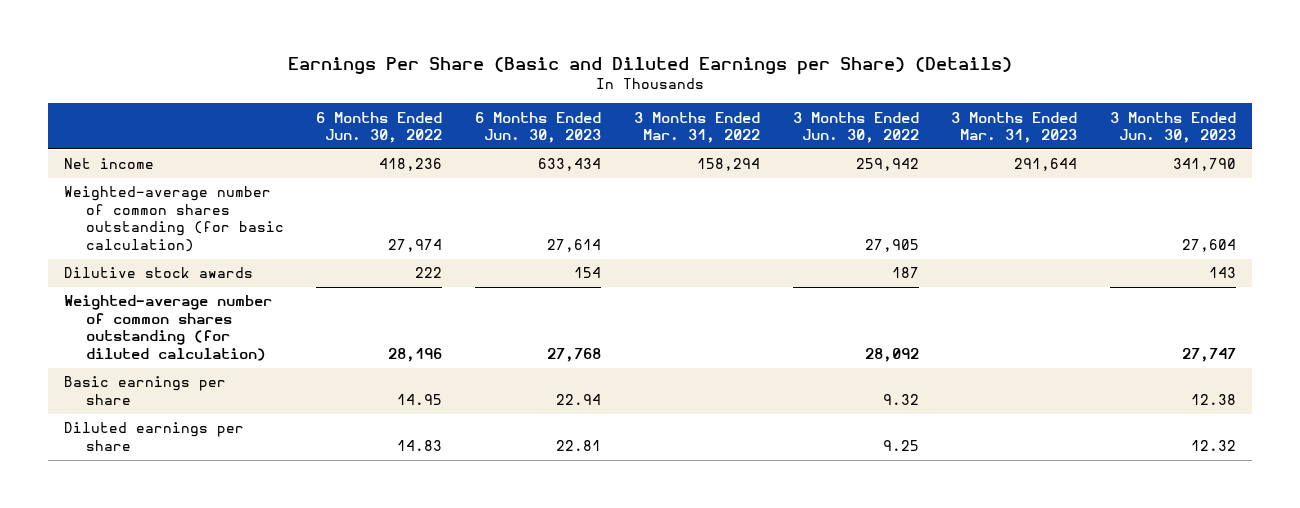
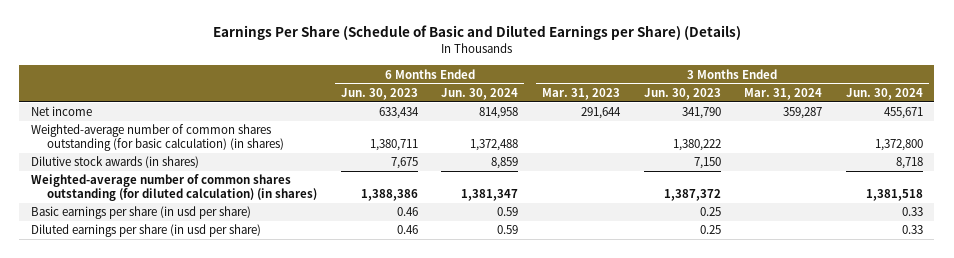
[288,56,1013,75] Earnings Per Share (Basic and Diluted Earnings per Share) (Details) -> [212,25,741,41] Earnings Per Share (Schedule of Basic and Diluted Earnings per Share) (Details)
[316,111,443,144] 6 Months Ended Jun. 30, 2022 -> none
[633,111,760,144] 3 Months Ended Mar. 31, 2022 -> none
[792,111,919,144] 3 Months Ended Jun. 30, 2022 -> none
none -> [441,87,519,100] Jun. 30, 2024
none -> [744,87,823,100] Mar. 31, 2024
none -> [845,87,923,100] Jun. 30, 2024
[64,186,284,252] Weighted-average number of common shares outstanding (for basic calculation) -> [31,124,285,152] Weighted-average number of common shares outstanding (for basic calculation) (in shares)
[547,238,602,252] 27,614 -> [369,139,418,152] 1,380,711
[1182,238,1237,252] 27,604 -> [672,139,721,152] 1,380,222
[64,267,254,279] Dilutive stock awards -> [31,156,200,169] Dilutive stock awards (in shares)
[574,267,602,279] 154 -> [390,157,418,170] 7,675
[1209,267,1237,279] 143 -> [693,157,721,170] 7,150
[64,295,273,361] Weighted-average number of common shares outstanding (for diluted calculation) -> [31,174,318,202] Weighted-average number of common shares outstanding (for diluted calculation) (in shares)
[547,347,602,362] 27,768 -> [360,189,418,202] 1,388,386
[1182,347,1237,362] 27,747 -> [663,189,721,202] 1,387,372
[64,376,227,405] Basic earnings per share -> [31,206,252,220] Basic earnings per share (in usd per share)
[556,393,602,405] 22.94 -> [396,207,418,217] 0.46
[1191,393,1237,405] 12.38 -> [699,207,721,217] 0.25
[64,422,245,451] Diluted earnings per share -> [31,224,262,238] Diluted earnings per share (in usd per share)
[556,439,602,451] 22.81 -> [396,225,418,235] 0.46
[1191,439,1237,451] 12.32 -> [699,225,721,235] 0.25

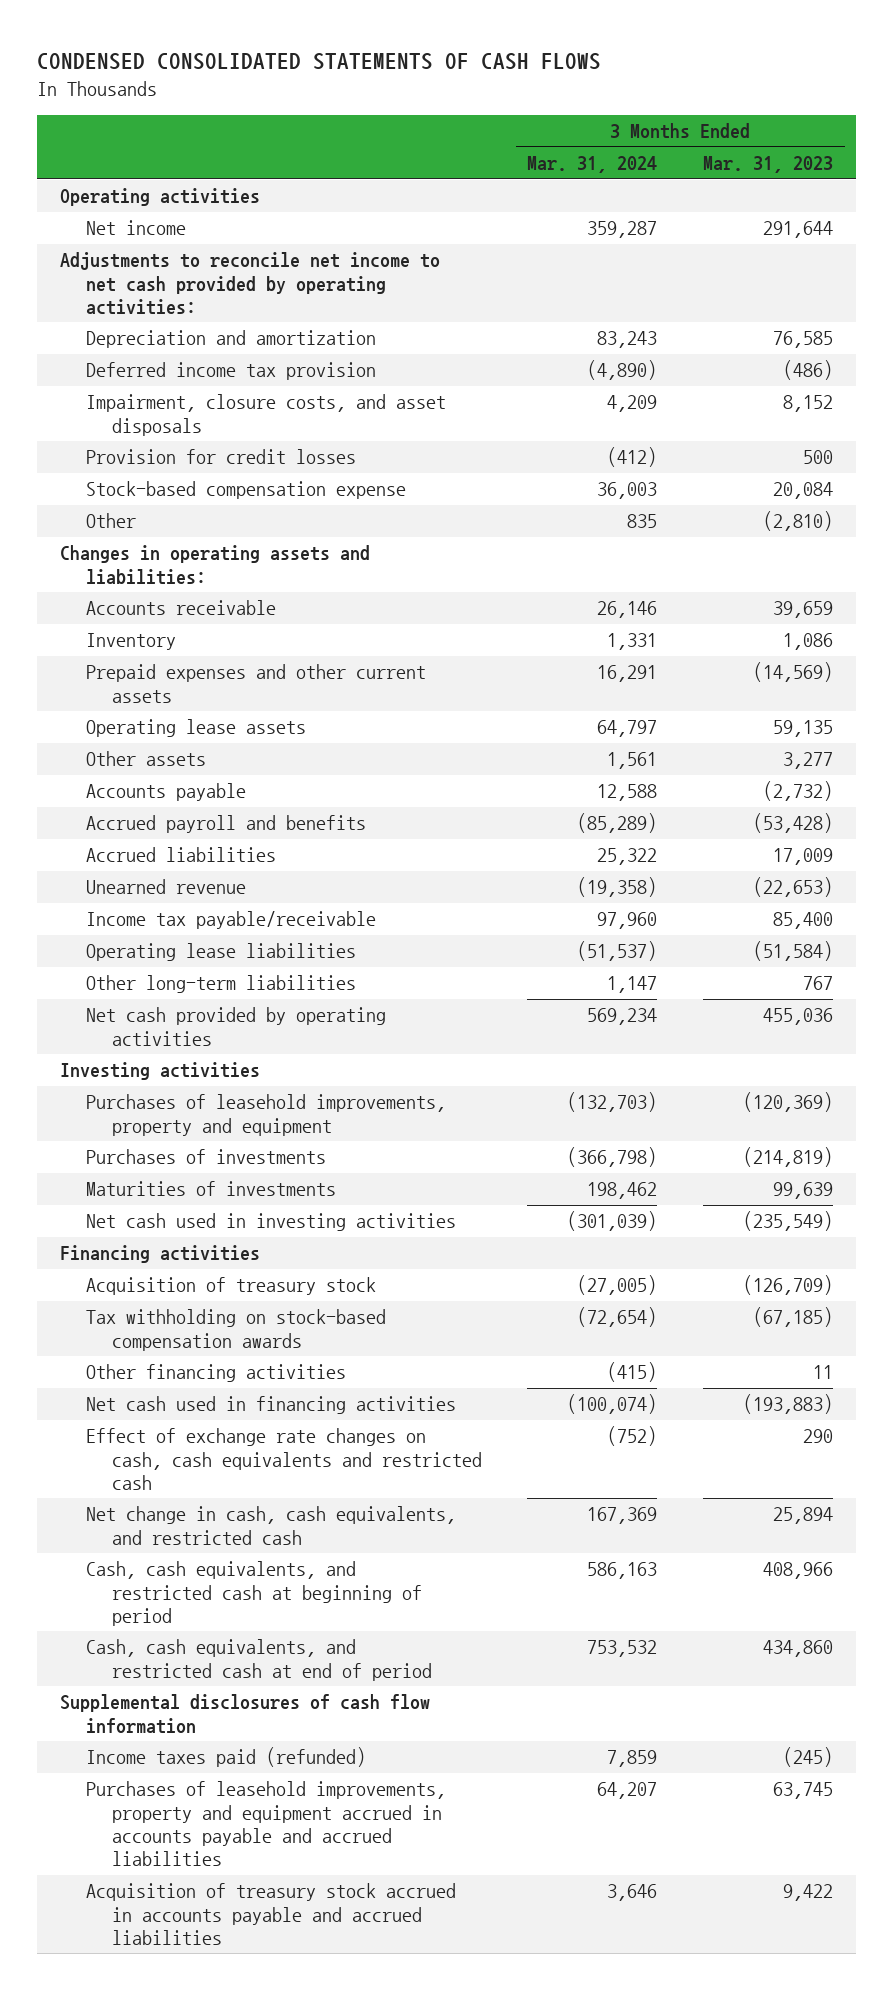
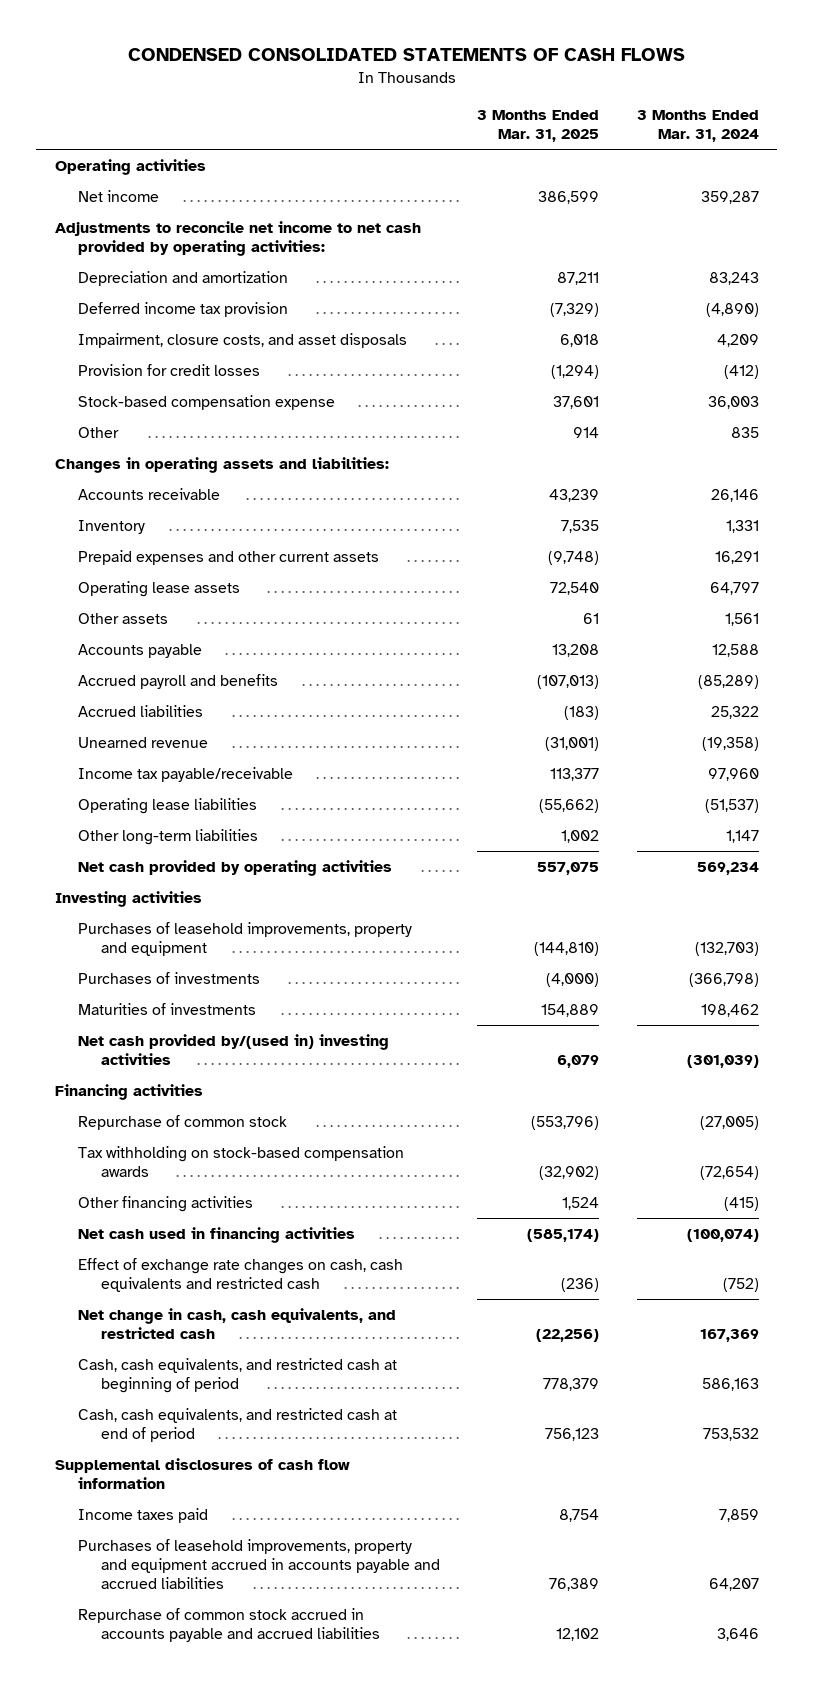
[703,156,834,174] Mar. 31, 2023 -> none
none -> [477,110,600,143] 3 Months Ended Mar. 31, 2025
[85,1213,456,1232] Net cash used in investing activities -> [78,1033,390,1066] Net cash provided by/(used in) investing activities
[85,1277,376,1296] Acquisition of treasury stock -> [78,1114,288,1130] Repurchase of common stock
[85,1747,366,1768] Income taxes paid (refunded) -> [78,1507,209,1523] Income taxes paid
[85,1883,456,1945] Acquisition of treasury stock accrued in accounts payable and accrued liabilities -> [78,1607,381,1643] Repurchase of common stock accrued in accounts payable and accrued liabilities

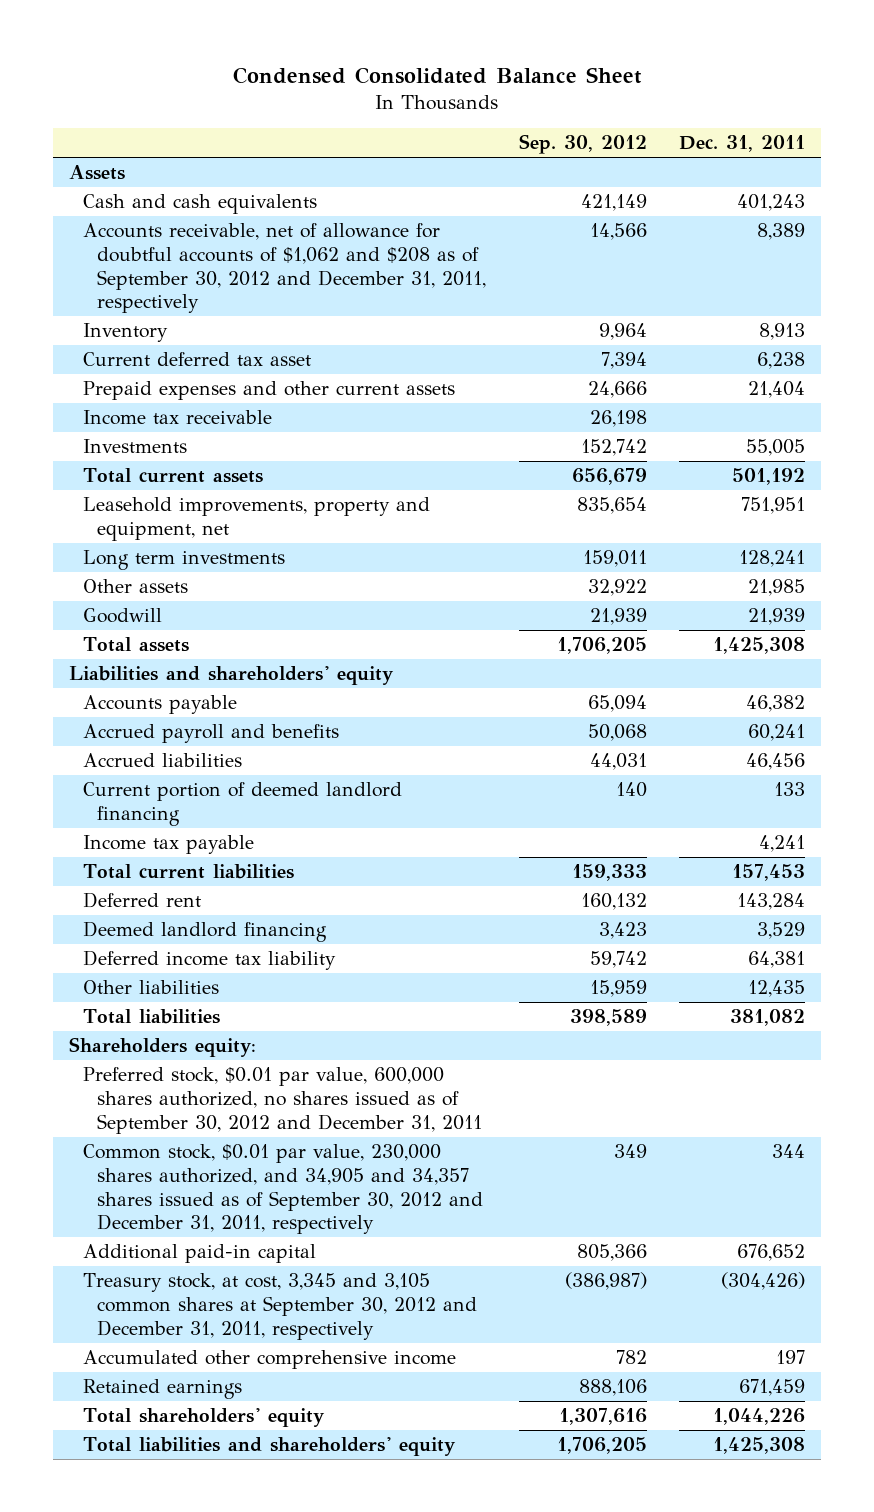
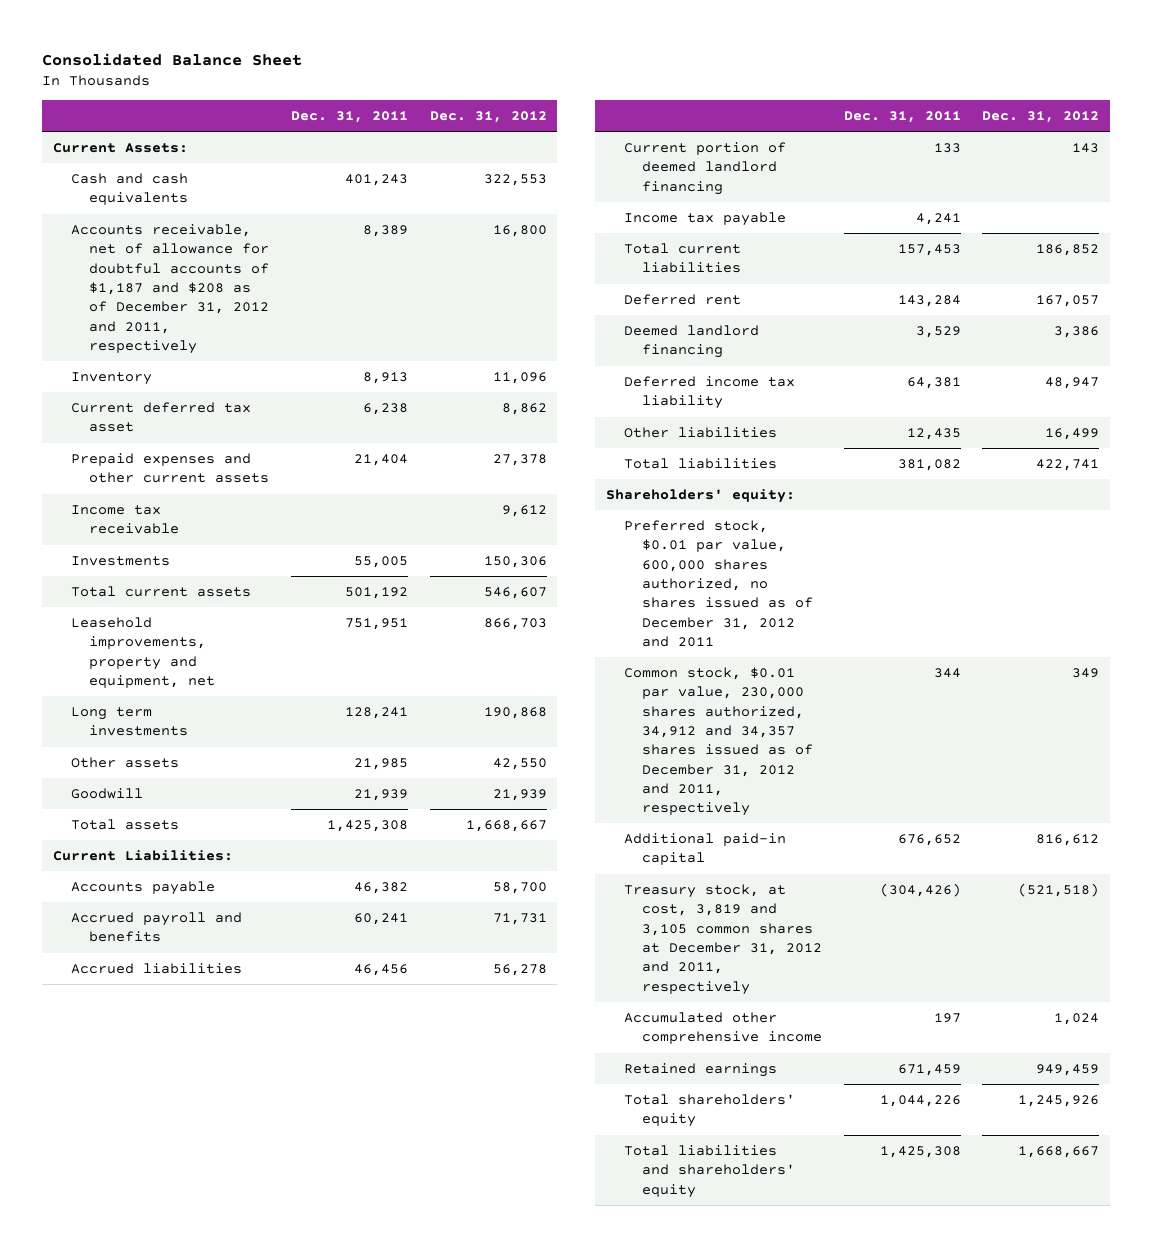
[232,66,642,84] Condensed Consolidated Balance Sheet -> [41,53,302,67] Consolidated Balance Sheet
[518,134,647,155] Sep. 30, 2012 -> none
none -> [429,111,547,124] Dec. 31, 2012
[68,165,125,181] Assets -> [52,143,188,154] Current Assets:
[82,223,487,314] Accounts receivable, net of allowance for doubtful accounts of $1,062 and $208 as of September 30, 2012 and December 31, 2011, respectively -> [70,224,270,354] Accounts receivable, net of allowance for doubtful accounts of $1,187 and $208 as of December 31, 2012 and 2011, respectively
[68,666,394,686] Liabilities and shareholders' equity -> [52,850,233,862] Current Liabilities:
[68,1037,256,1058] Shareholders equity: -> [605,489,795,504] Shareholders' equity:
[82,1067,483,1134] Preferred stock, $0.01 par value, 600,000 shares authorized, no shares issued as of September 30, 2012 and December 31, 2011 -> [623,520,814,647] Preferred stock, $0.01 par value, 600,000 shares authorized, no shares issued as of December 31, 2012 and 2011
[82,1144,484,1235] Common stock, $0.01 par value, 230,000 shares authorized, and 34,905 and 34,357 shares issued as of September 30, 2012 and December 31, 2011, respectively -> [623,667,814,817] Common stock, $0.01 par value, 230,000 shares authorized, 34,912 and 34,357 shares issued as of December 31, 2012 and 2011, respectively
[82,1273,478,1340] Treasury stock, at cost, 3,345 and 3,105 common shares at September 30, 2012 and December 31, 2011, respectively -> [623,884,823,995] Treasury stock, at cost, 3,819 and 3,105 common shares at December 31, 2012 and 2011, respectively

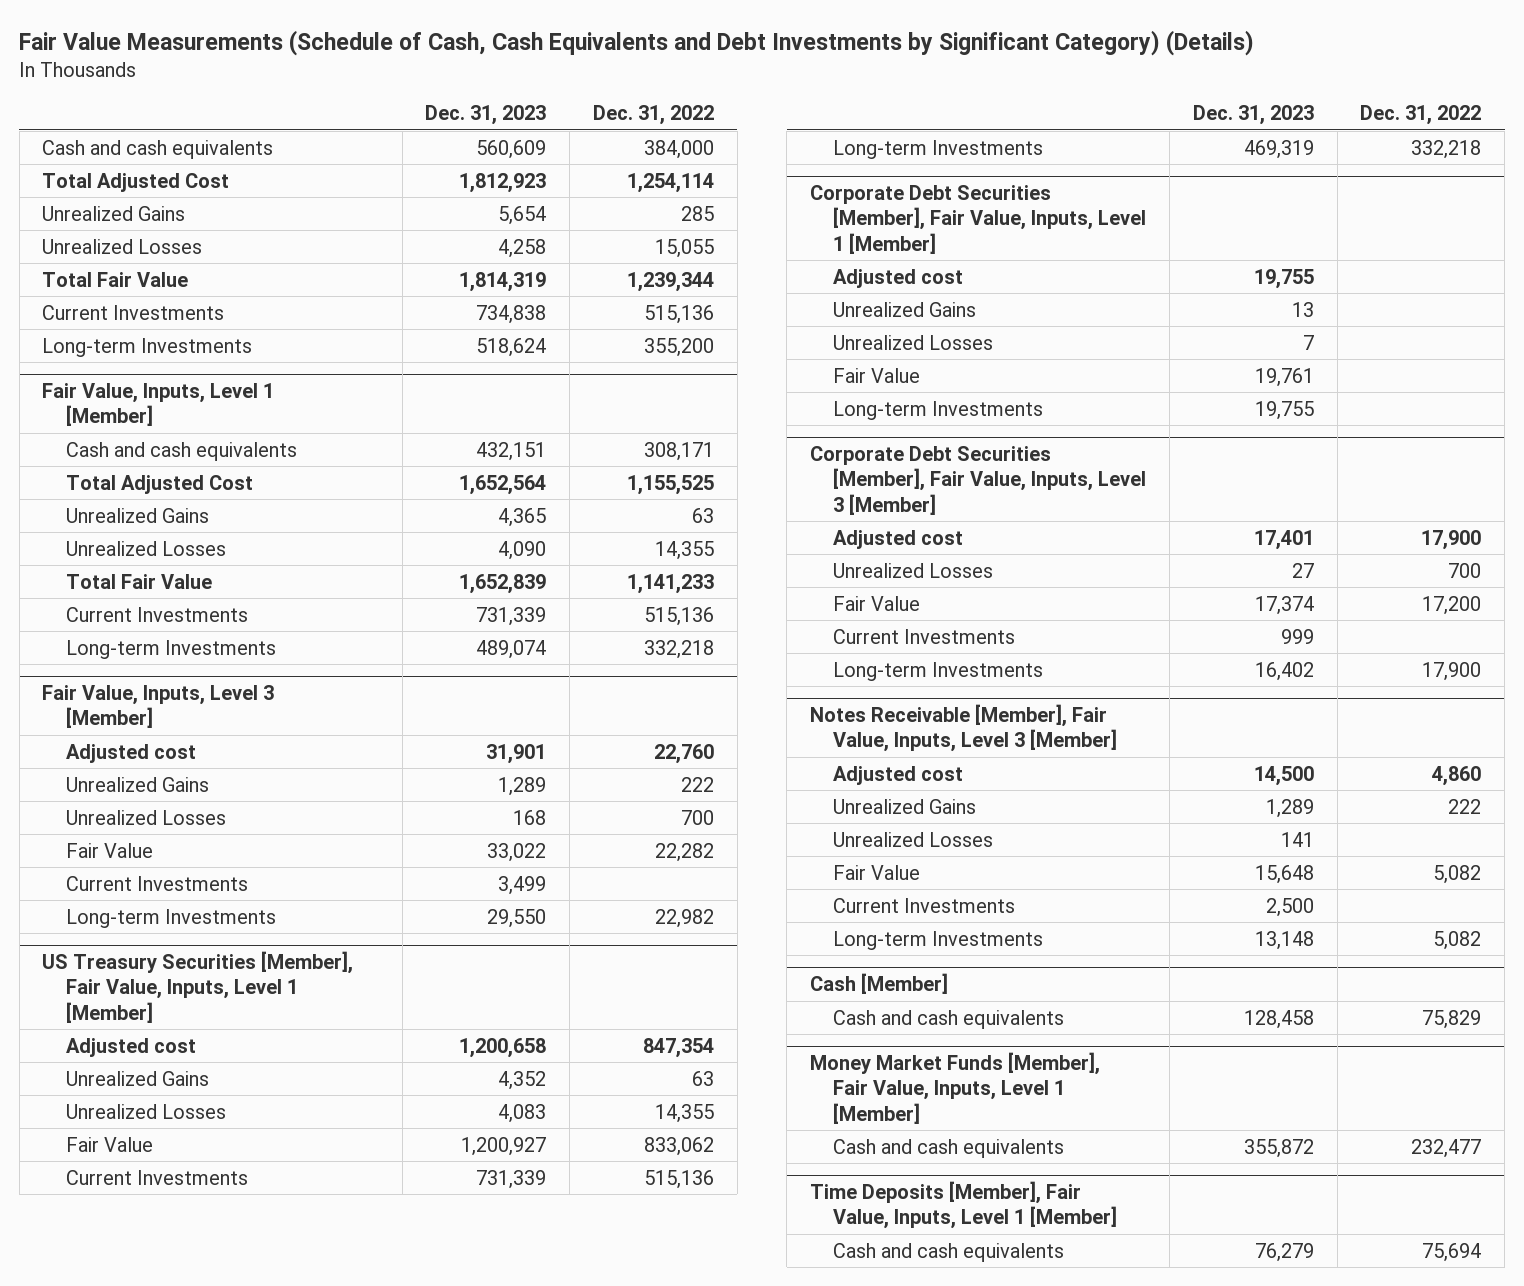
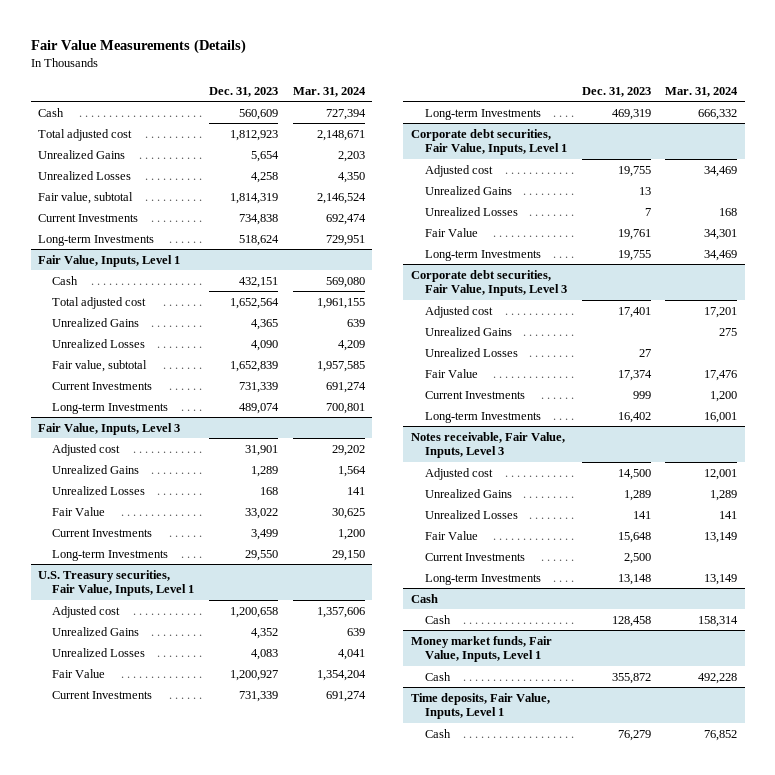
[19,30,1255,57] Fair Value Measurements (Schedule of Cash, Cash Equivalents and Debt Investments by Significant Category) (Details) -> [30,39,246,55] Fair Value Measurements (Details)
[592,105,714,126] Dec. 31, 2022 -> none
none -> [292,86,366,97] Mar. 31, 2024
[42,139,274,159] Cash and cash equivalents -> [38,107,65,117] Cash
[42,172,230,192] Total Adjusted Cost -> [38,128,133,141] Total adjusted cost
[42,271,189,287] Total Fair Value -> [38,191,134,204] Fair value, subtotal
[42,383,275,427] Fair Value, Inputs, Level 1 [Member] -> [38,254,181,267] Fair Value, Inputs, Level 1
[65,441,297,461] Cash and cash equivalents -> [52,275,79,285] Cash
[65,474,253,494] Total Adjusted Cost -> [52,296,147,309] Total adjusted cost
[65,573,212,589] Total Fair Value -> [52,359,148,372] Fair value, subtotal
[42,685,275,729] Fair Value, Inputs, Level 3 [Member] -> [38,422,181,435] Fair Value, Inputs, Level 3
[42,951,354,1023] US Treasury Securities [Member], Fair Value, Inputs, Level 1 [Member] -> [38,569,195,597] U.S. Treasury securities, Fair Value, Inputs, Level 1
[809,185,1147,254] Corporate Debt Securities [Member], Fair Value, Inputs, Level 1 [Member] -> [410,128,568,156] Corporate debt securities, Fair Value, Inputs, Level 1
[809,446,1147,515] Corporate Debt Securities [Member], Fair Value, Inputs, Level 3 [Member] -> [410,269,568,297] Corporate debt securities, Fair Value, Inputs, Level 3
none -> [425,326,513,336] Unrealized Gains
[809,704,1118,753] Notes Receivable [Member], Fair Value, Inputs, Level 3 [Member] -> [410,431,565,459] Notes receivable, Fair Value, Inputs, Level 3
[809,973,948,995] Cash [Member] -> [410,593,438,603] Cash
[833,1009,1065,1029] Cash and cash equivalents -> [425,614,452,624] Cash
[809,1052,1100,1124] Money Market Funds [Member], Fair Value, Inputs, Level 1 [Member] -> [410,635,552,663] Money market funds, Fair Value, Inputs, Level 1
[833,1138,1065,1158] Cash and cash equivalents -> [425,671,452,681] Cash
[809,1181,1118,1230] Time Deposits [Member], Fair Value, Inputs, Level 1 [Member] -> [410,692,550,720] Time deposits, Fair Value, Inputs, Level 1
[833,1242,1065,1262] Cash and cash equivalents -> [425,728,452,738] Cash

